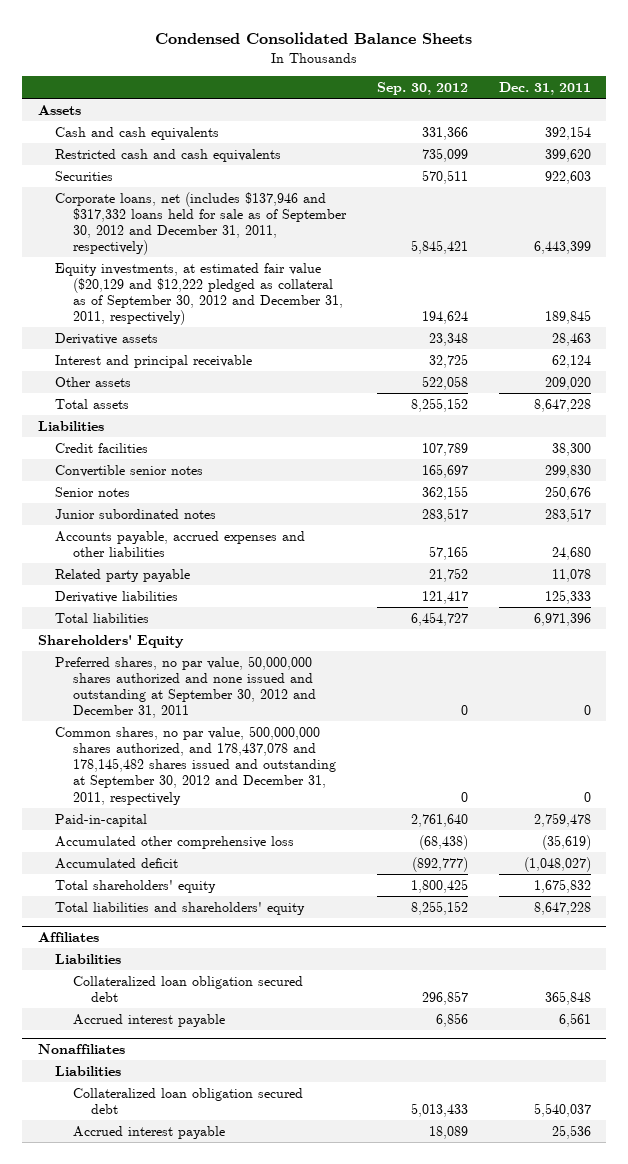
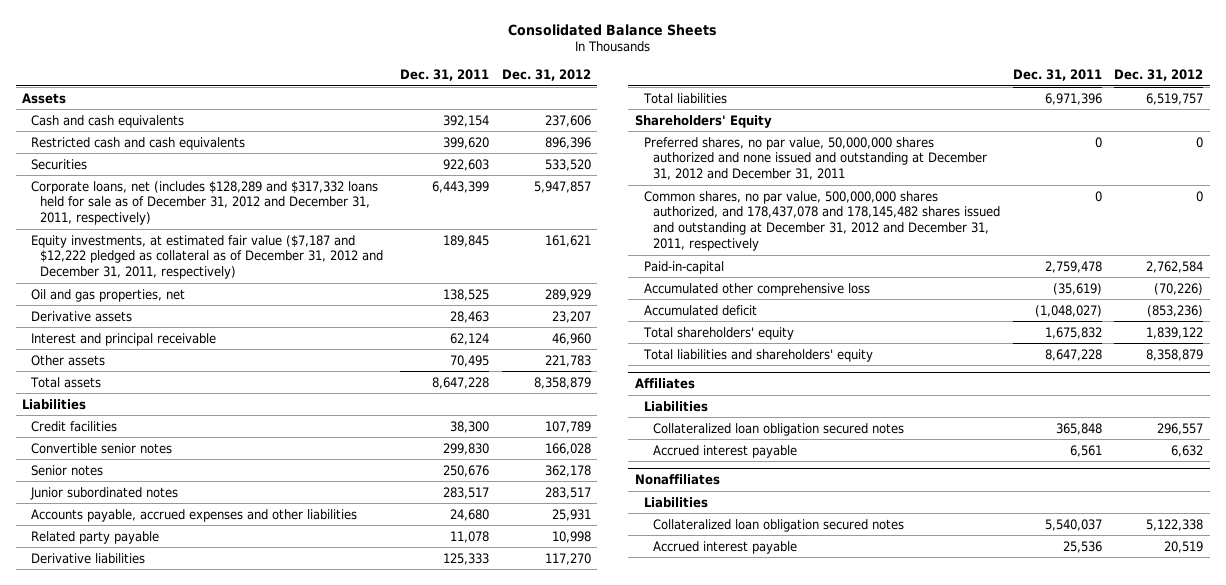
[155,31,473,44] Condensed Consolidated Balance Sheets -> [507,23,717,36] Consolidated Balance Sheets
[376,81,468,95] Sep. 30, 2012 -> none
none -> [502,69,592,82] Dec. 31, 2012
[55,191,348,256] Corporate loans, net (includes $137,946 and $317,332 loans held for sale as of September 30, 2012 and December 31, 2011, respectively) -> [31,180,379,226] Corporate loans, net (includes $128,289 and $317,332 loans held for sale as of December 31, 2012 and December 31, 2011, respectively)
[55,262,344,326] Equity investments, at estimated fair value ($20,129 and $12,222 pledged as collateral as of September 30, 2012 and December 31, 2011, respectively) -> [31,234,384,280] Equity investments, at estimated fair value ($7,187 and $12,222 pledged as collateral as of December 31, 2012 and December 31, 2011, respectively)
none -> [31,288,186,302] Oil and gas properties, net
[544,376,591,390] 209,020 -> [450,354,490,367] 70,495
[55,655,317,719] Preferred shares, no par value, 50,000,000 shares authorized and none issued and outstanding at September 30, 2012 and December 31, 2011 -> [643,136,987,181] Preferred shares, no par value, 50,000,000 shares authorized and none issued and outstanding at December 31, 2012 and December 31, 2011
[55,725,337,805] Common shares, no par value, 500,000,000 shares authorized, and 178,437,078 and 178,145,482 shares issued and outstanding at September 30, 2012 and December 31, 2011, respectively -> [643,190,1000,252] Common shares, no par value, 500,000,000 shares authorized, and 178,437,078 and 178,145,482 shares issued and outstanding at December 31, 2012 and December 31, 2011, respectively
[73,975,304,1002] Collateralized loan obligation secured debt -> [652,422,904,436] Collateralized loan obligation secured notes
[73,1087,304,1114] Collateralized loan obligation secured debt -> [652,518,904,532] Collateralized loan obligation secured notes

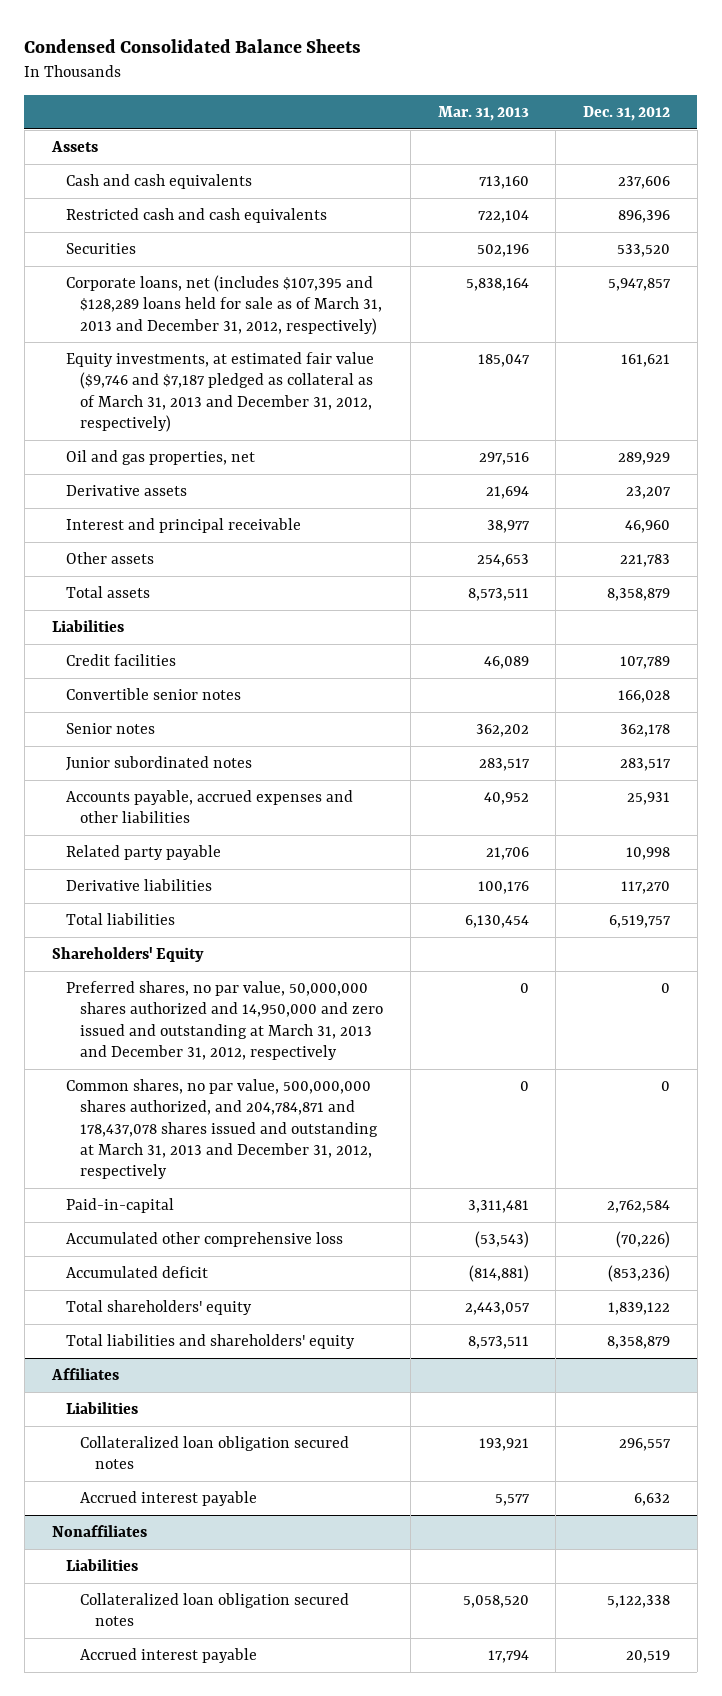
[507,23,717,36] Consolidated Balance Sheets -> [24,38,362,53] Condensed Consolidated Balance Sheets
[400,69,490,82] Dec. 31, 2011 -> none
none -> [437,106,529,122] Mar. 31, 2013
[31,180,379,226] Corporate loans, net (includes $128,289 and $317,332 loans held for sale as of December 31, 2012 and December 31, 2011, respectively) -> [66,274,383,335] Corporate loans, net (includes $107,395 and $128,289 loans held for sale as of March 31, 2013 and December 31, 2012, respectively)
[31,234,384,280] Equity investments, at estimated fair value ($7,187 and $12,222 pledged as collateral as of December 31, 2012 and December 31, 2011, respectively) -> [66,351,375,433] Equity investments, at estimated fair value ($9,746 and $7,187 pledged as collateral as of March 31, 2013 and December 31, 2012, respectively)
[643,136,987,181] Preferred shares, no par value, 50,000,000 shares authorized and none issued and outstanding at December 31, 2012 and December 31, 2011 -> [66,980,384,1061] Preferred shares, no par value, 50,000,000 shares authorized and 14,950,000 and zero issued and outstanding at March 31, 2013 and December 31, 2012, respectively
[643,190,1000,252] Common shares, no par value, 500,000,000 shares authorized, and 178,437,078 and 178,145,482 shares issued and outstanding at December 31, 2012 and December 31, 2011, respectively -> [66,1078,379,1180] Common shares, no par value, 500,000,000 shares authorized, and 204,784,871 and 178,437,078 shares issued and outstanding at March 31, 2013 and December 31, 2012, respectively

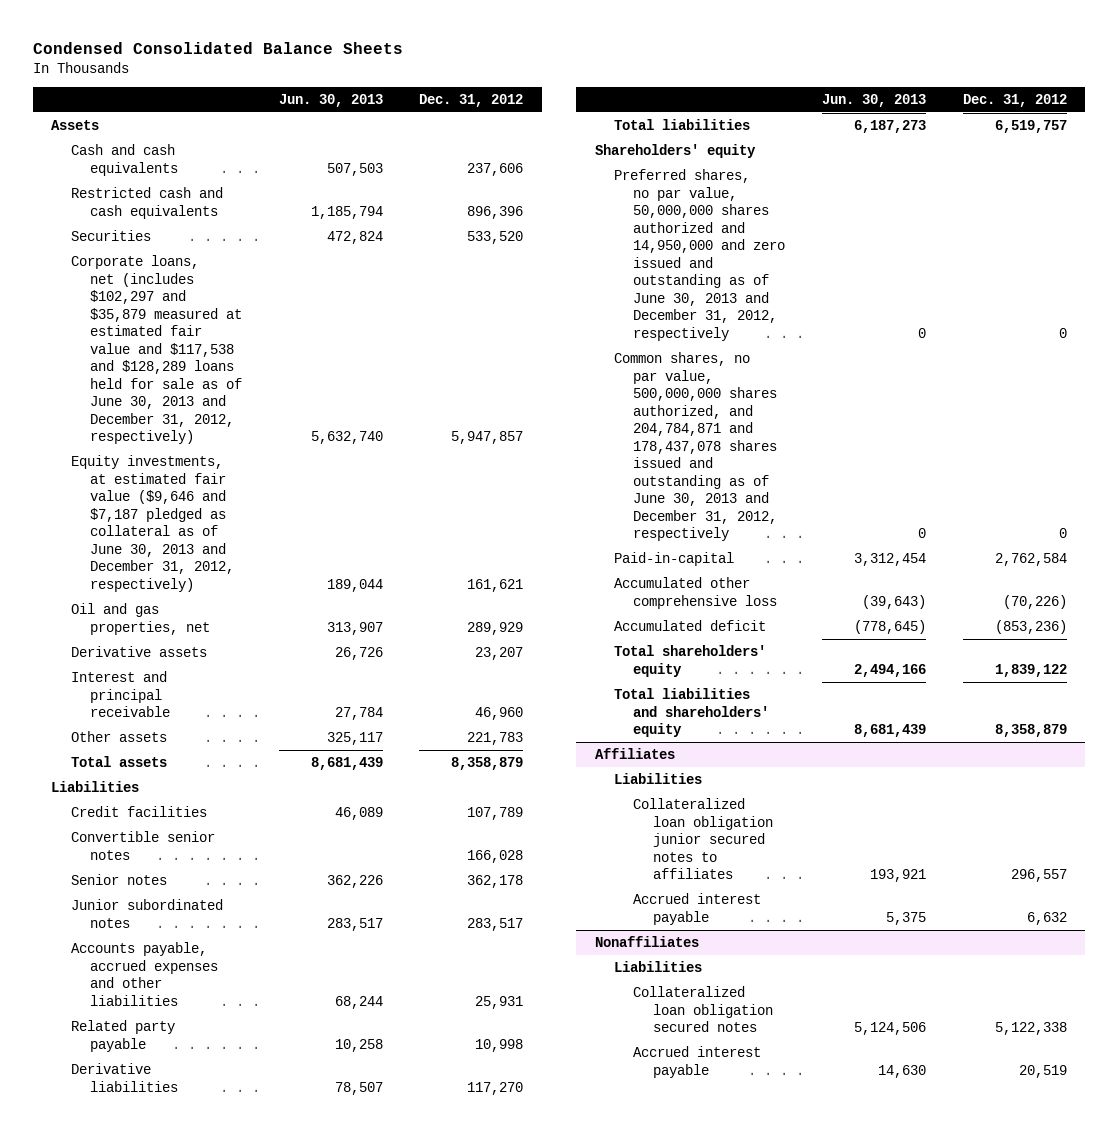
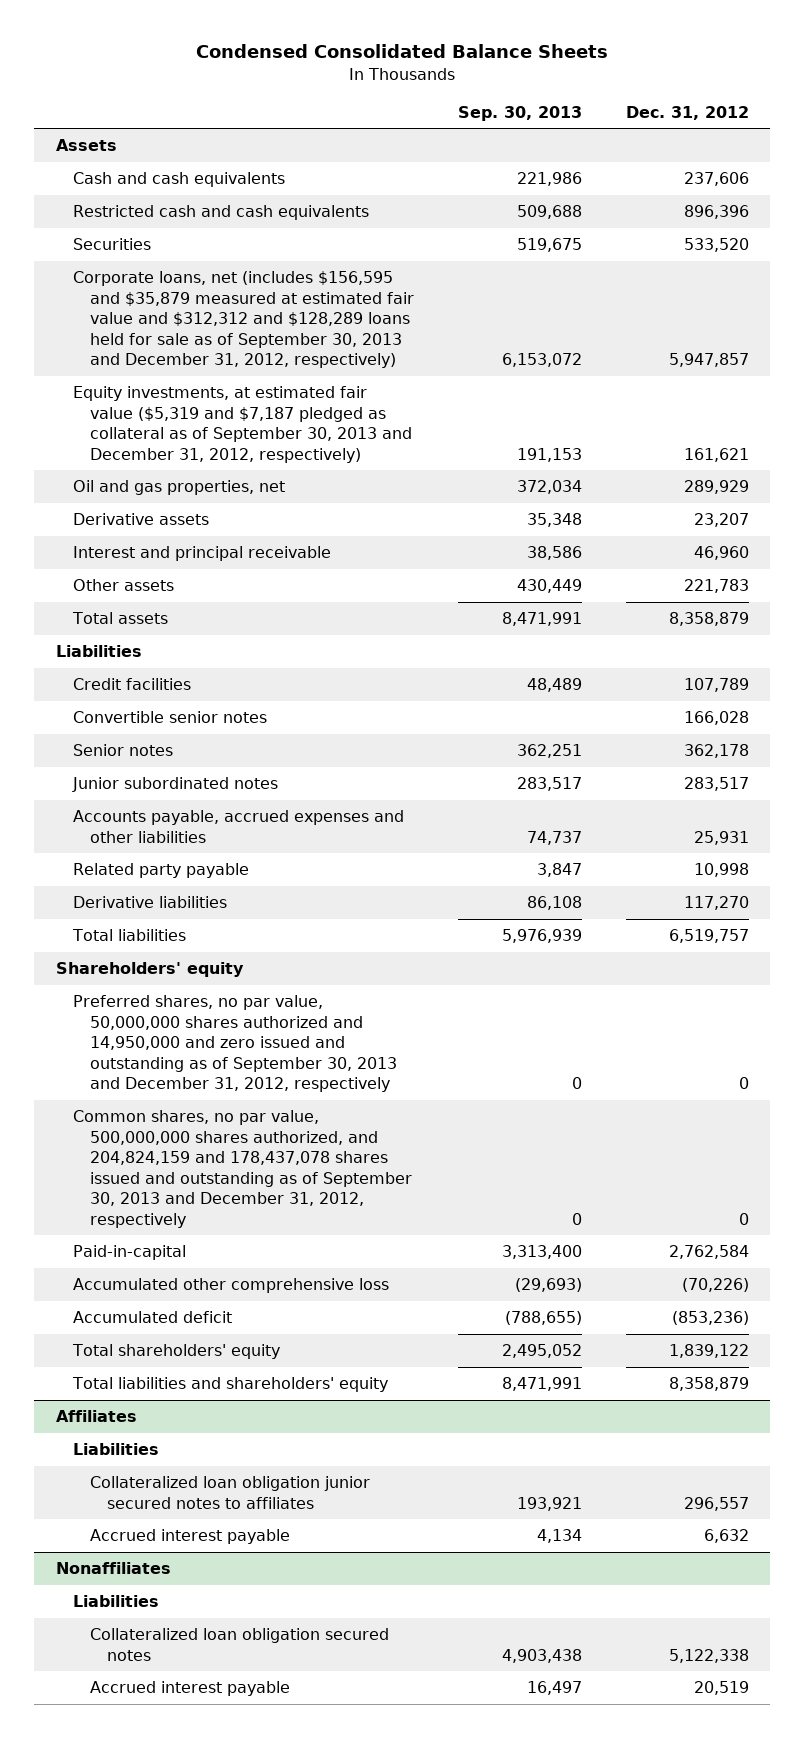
[278,93,383,107] Jun. 30, 2013 -> none
none -> [457,105,582,121] Sep. 30, 2013
[70,255,242,445] Corporate loans, net (includes $102,297 and $35,879 measured at estimated fair value and $117,538 and $128,289 loans held for sale as of June 30, 2013 and December 31, 2012, respectively) -> [72,271,415,369] Corporate loans, net (includes $156,595 and $35,879 measured at estimated fair value and $312,312 and $128,289 loans held for sale as of September 30, 2013 and December 31, 2012, respectively)
[70,455,234,592] Equity investments, at estimated fair value ($9,646 and $7,187 pledged as collateral as of June 30, 2013 and December 31, 2012, respectively) -> [72,386,413,463] Equity investments, at estimated fair value ($5,319 and $7,187 pledged as collateral as of September 30, 2013 and December 31, 2012, respectively)
[613,169,786,341] Preferred shares, no par value, 50,000,000 shares authorized and 14,950,000 and zero issued and outstanding as of June 30, 2013 and December 31, 2012, respectively -> [72,995,398,1093] Preferred shares, no par value, 50,000,000 shares authorized and 14,950,000 and zero issued and outstanding as of September 30, 2013 and December 31, 2012, respectively
[613,352,778,542] Common shares, no par value, 500,000,000 shares authorized, and 204,784,871 and 178,437,078 shares issued and outstanding as of June 30, 2013 and December 31, 2012, respectively -> [72,1110,413,1228] Common shares, no par value, 500,000,000 shares authorized, and 204,824,159 and 178,437,078 shares issued and outstanding as of September 30, 2013 and December 31, 2012, respectively

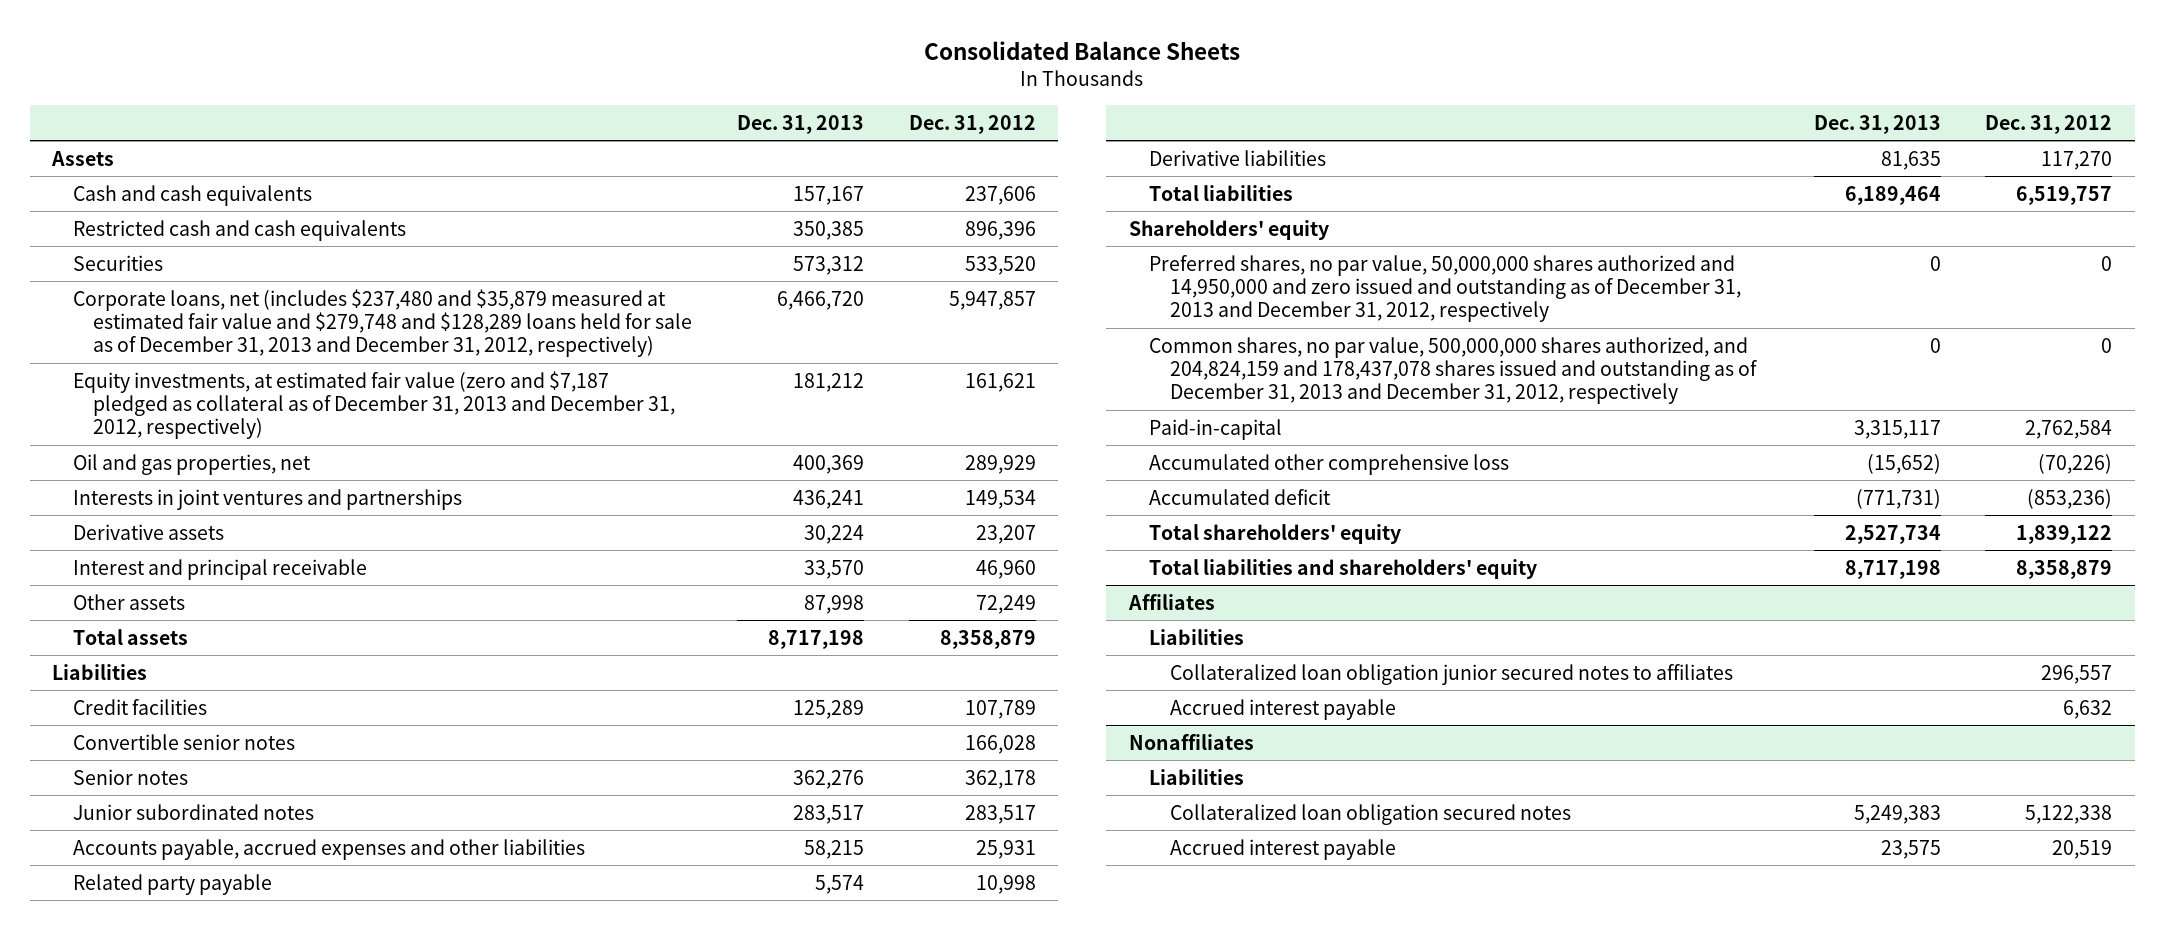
[196,44,609,59] Condensed Consolidated Balance Sheets -> [924,40,1241,60] Consolidated Balance Sheets
[457,105,582,121] Sep. 30, 2013 -> none
none -> [736,115,864,135] Dec. 31, 2013
[72,271,415,369] Corporate loans, net (includes $156,595 and $35,879 measured at estimated fair value and $312,312 and $128,289 loans held for sale as of September 30, 2013 and December 31, 2012, respectively) -> [72,288,693,358] Corporate loans, net (includes $237,480 and $35,879 measured at estimated fair value and $279,748 and $128,289 loans held for sale as of December 31, 2013 and December 31, 2012, respectively)
[72,386,413,463] Equity investments, at estimated fair value ($5,319 and $7,187 pledged as collateral as of September 30, 2013 and December 31, 2012, respectively) -> [72,370,676,440] Equity investments, at estimated fair value (zero and $7,187 pledged as collateral as of December 31, 2013 and December 31, 2012, respectively)
none -> [72,488,462,510] Interests in joint ventures and partnerships
[683,579,749,594] 221,783 -> [975,594,1036,614] 72,249
[72,995,398,1093] Preferred shares, no par value, 50,000,000 shares authorized and 14,950,000 and zero issued and outstanding as of September 30, 2013 and December 31, 2012, respectively -> [1149,254,1742,323] Preferred shares, no par value, 50,000,000 shares authorized and 14,950,000 and zero issued and outstanding as of December 31, 2013 and December 31, 2012, respectively
[72,1110,413,1228] Common shares, no par value, 500,000,000 shares authorized, and 204,824,159 and 178,437,078 shares issued and outstanding as of September 30, 2013 and December 31, 2012, respectively -> [1149,336,1758,405] Common shares, no par value, 500,000,000 shares authorized, and 204,824,159 and 178,437,078 shares issued and outstanding as of December 31, 2013 and December 31, 2012, respectively

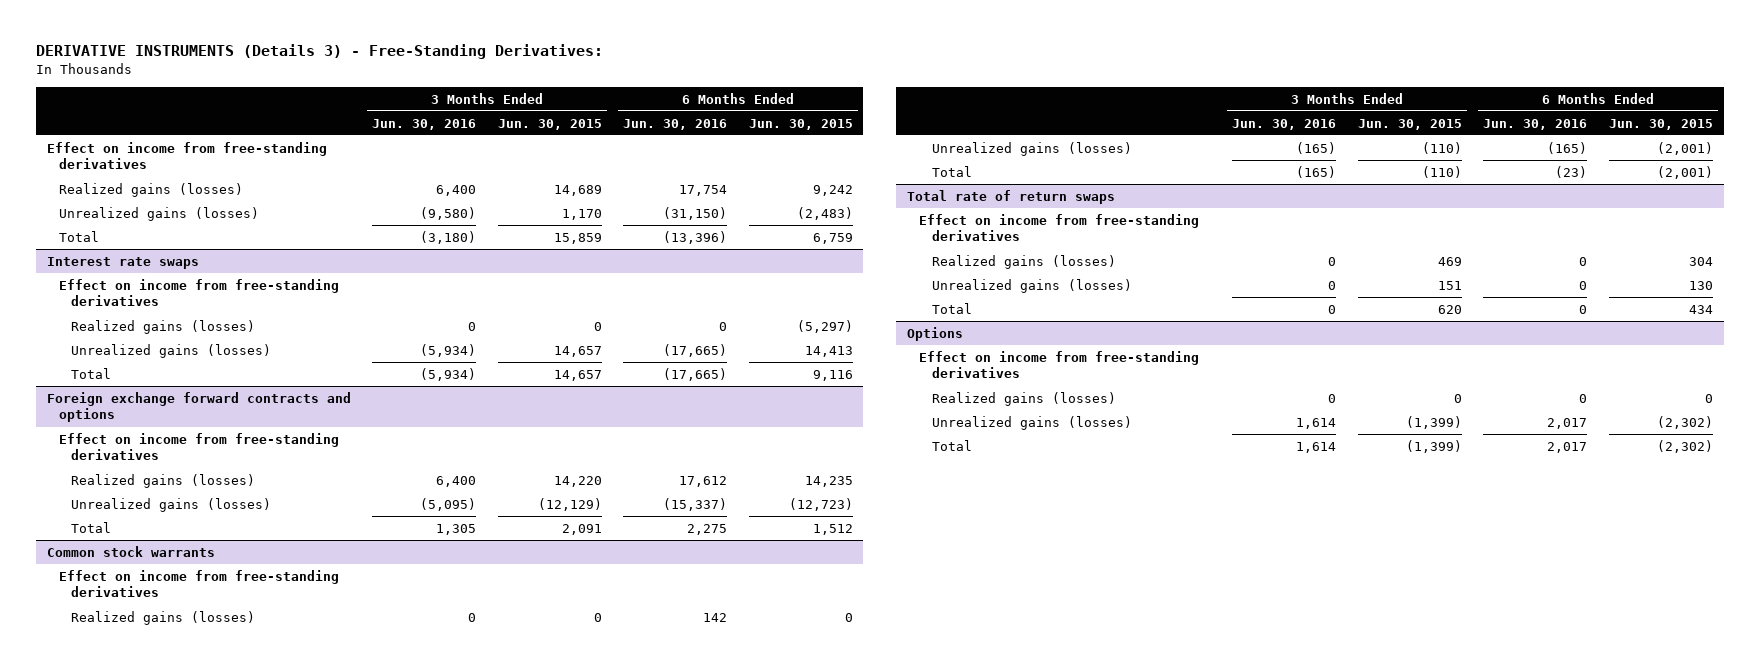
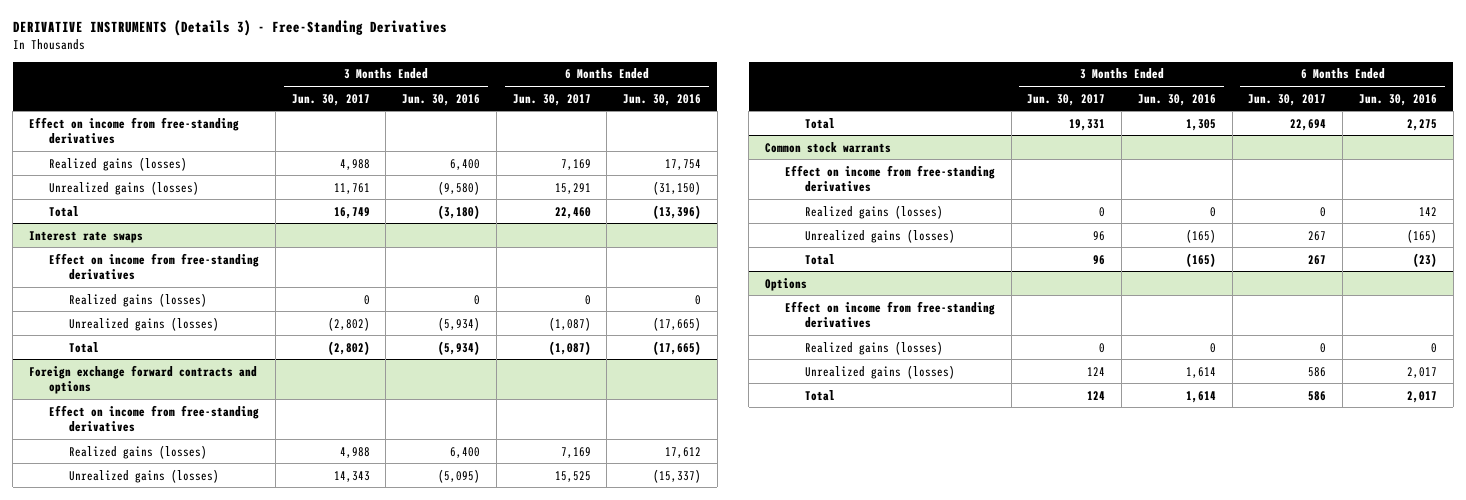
[35,44,603,60] DERIVATIVE INSTRUMENTS (Details 3) - Free-Standing Derivatives: -> [12,20,447,37] DERIVATIVE INSTRUMENTS (Details 3) - Free-Standing Derivatives
[497,118,602,130] Jun. 30, 2015 -> none
[748,118,853,130] Jun. 30, 2015 -> none
none -> [291,93,370,106] Jun. 30, 2017
none -> [512,93,591,106] Jun. 30, 2017
[906,189,1115,204] Total rate of return swaps -> none
[919,213,1200,242] Effect on income from free-standing derivatives -> none
[931,254,1116,269] Realized gains (losses) -> none
[931,278,1132,293] Unrealized gains (losses) -> none
[931,302,972,314] Total -> none

